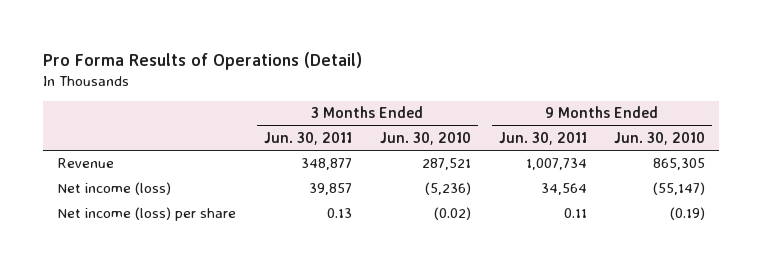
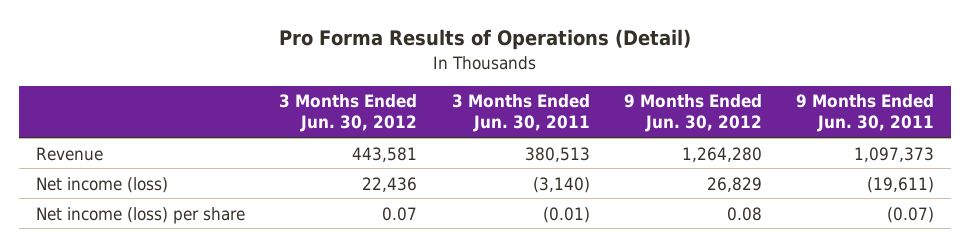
[379,131,471,145] Jun. 30, 2010 -> none
[614,131,706,145] Jun. 30, 2010 -> none
none -> [279,94,418,133] 3 Months Ended Jun. 30, 2012
none -> [623,94,762,133] 9 Months Ended Jun. 30, 2012
[300,158,352,171] 348,877 -> [524,146,590,162] 380,513
[525,158,587,171] 1,007,734 -> [854,146,935,162] 1,097,373
[308,183,352,196] 39,857 -> [532,176,590,193] (3,140)
[540,183,587,196] 34,564 -> [867,176,935,193] (19,611)
[326,208,352,219] 0.13 -> [542,206,590,223] (0.01)
[563,208,587,219] 0.11 -> [887,206,935,223] (0.07)

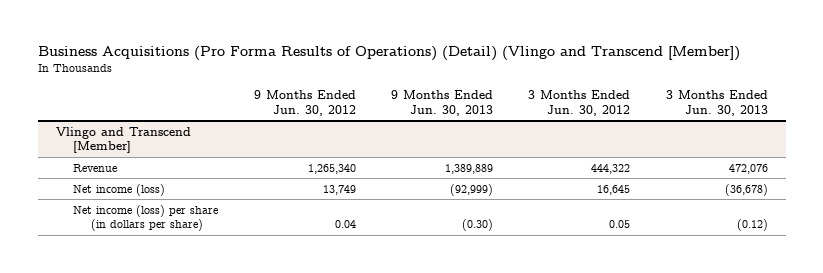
[279,29,692,51] Pro Forma Results of Operations (Detail) -> [37,46,740,62] Business Acquisitions (Pro Forma Results of Operations) (Detail) (Vlingo and Transcend [Member])
[451,94,590,133] 3 Months Ended Jun. 30, 2011 -> none
[796,94,935,133] 9 Months Ended Jun. 30, 2011 -> none
none -> [390,90,493,116] 9 Months Ended Jun. 30, 2013
none -> [665,90,768,116] 3 Months Ended Jun. 30, 2013
none -> [55,126,191,154] Vlingo and Transcend [Member]
[352,146,418,162] 443,581 -> [591,163,631,174] 444,322
[681,146,762,162] 1,264,280 -> [307,163,356,174] 1,265,340
[362,176,418,192] 22,436 -> [597,184,631,195] 16,645
[706,176,762,192] 26,829 -> [322,184,356,195] 13,749
[35,206,245,224] Net income (loss) per share -> [73,204,219,232] Net income (loss) per share (in dollars per share)
[382,206,418,221] 0.07 -> [609,220,631,229] 0.05
[726,206,762,221] 0.08 -> [334,220,356,229] 0.04

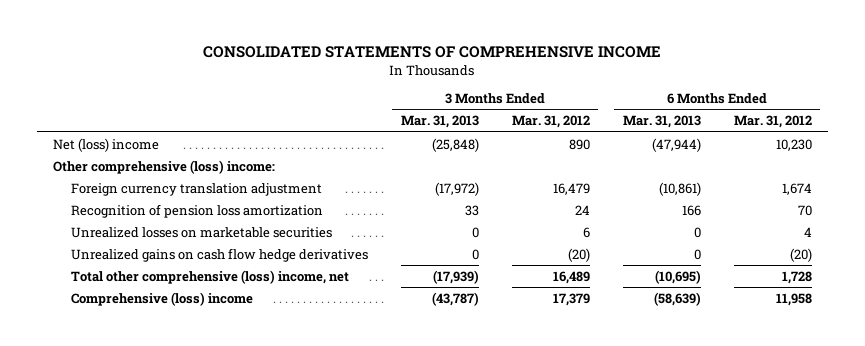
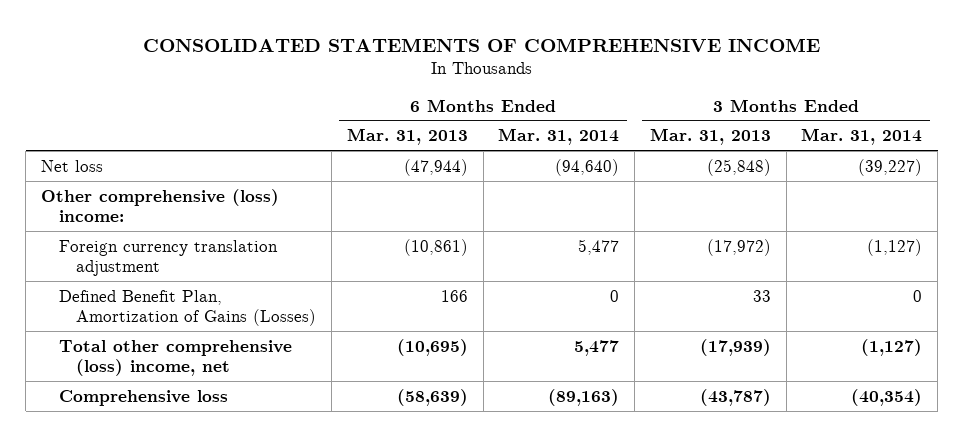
[511,115,590,129] Mar. 31, 2012 -> none
[733,115,812,129] Mar. 31, 2012 -> none
none -> [498,128,620,146] Mar. 31, 2014
none -> [801,128,923,146] Mar. 31, 2014
[53,137,160,152] Net (loss) income -> [41,159,104,172] Net loss
[70,226,332,238] Unrealized losses on marketable securities -> none
[70,247,368,262] Unrealized gains on cash flow hedge derivatives -> none
[70,203,323,218] Recognition of pension loss amortization -> [58,289,317,327] Defined Benefit Plan, Amortization of Gains (Losses)
[70,291,253,306] Comprehensive (loss) income -> [58,389,228,406] Comprehensive loss

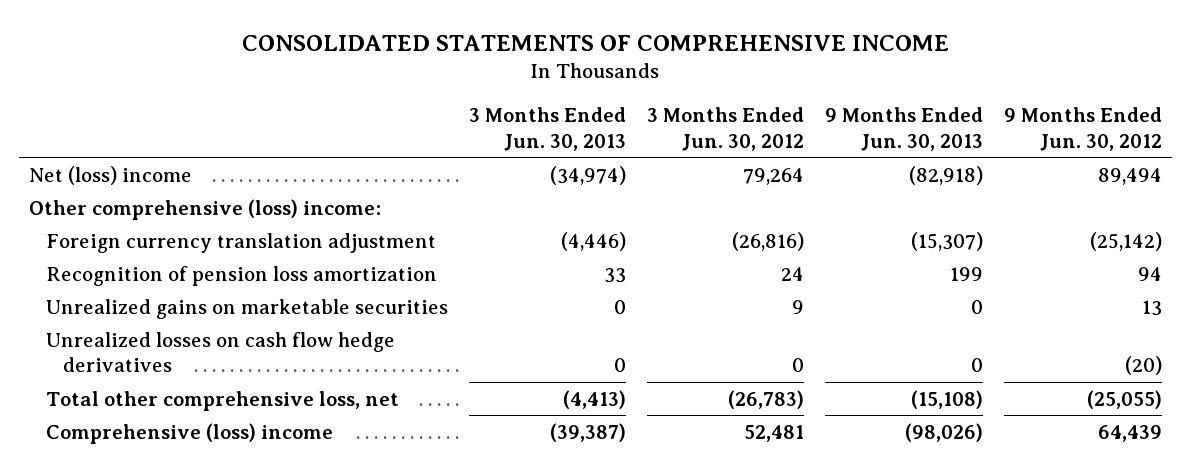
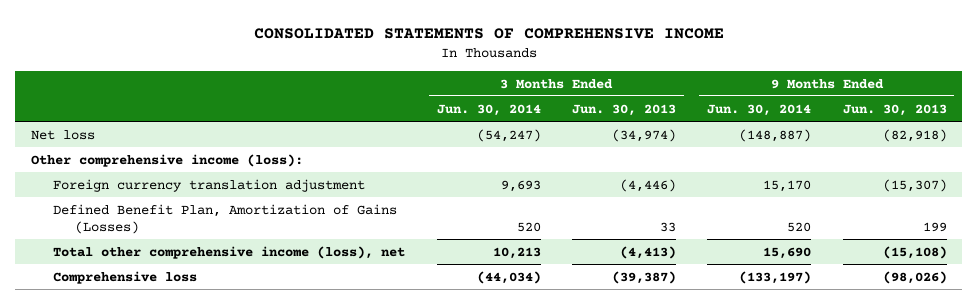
[646,107,804,152] 3 Months Ended Jun. 30, 2012 -> none
[1003,107,1162,152] 9 Months Ended Jun. 30, 2012 -> none
none -> [436,103,541,116] Jun. 30, 2014
none -> [707,103,812,116] Jun. 30, 2014
[29,165,193,185] Net (loss) income -> [31,129,96,140] Net loss
[29,198,382,220] Other comprehensive (loss) income: -> [31,153,304,167] Other comprehensive income (loss):
[46,298,449,319] Unrealized gains on marketable securities -> none
[46,331,396,373] Unrealized losses on cash flow hedge derivatives -> none
[46,265,438,286] Recognition of pension loss amortization -> [53,203,398,234] Defined Benefit Plan, Amortization of Gains (Losses)
[46,390,400,411] Total other comprehensive loss, net -> [53,245,406,259] Total other comprehensive income (loss), net
[46,422,334,444] Comprehensive (loss) income -> [53,270,198,284] Comprehensive loss

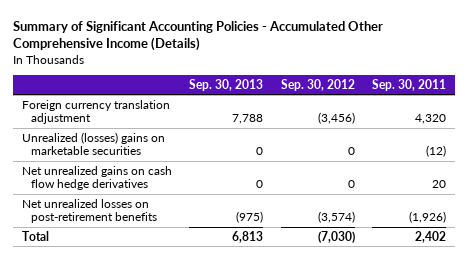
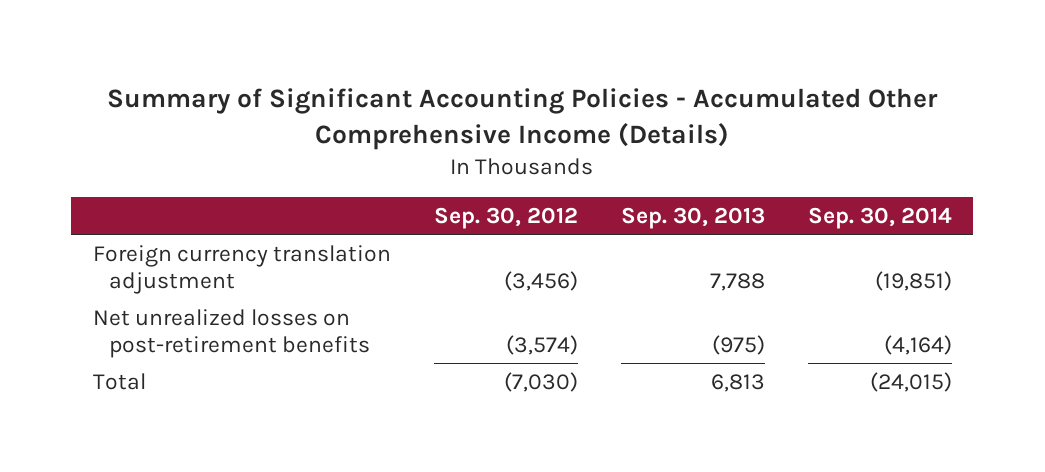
[372,78,447,91] Sep. 30, 2011 -> none
none -> [807,206,952,229] Sep. 30, 2014
[21,131,165,156] Unrealized (losses) gains on marketable securities -> none
[21,165,172,191] Net unrealized gains on cash flow hedge derivatives -> none

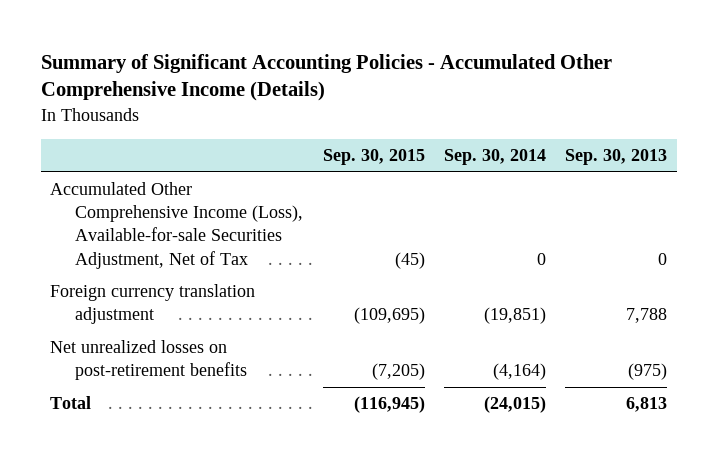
[433,206,578,229] Sep. 30, 2012 -> none
none -> [322,148,425,165] Sep. 30, 2015
none -> [50,182,304,269] Accumulated Other Comprehensive Income (Loss), Available-for-sale Securities Adjustment, Net of Tax

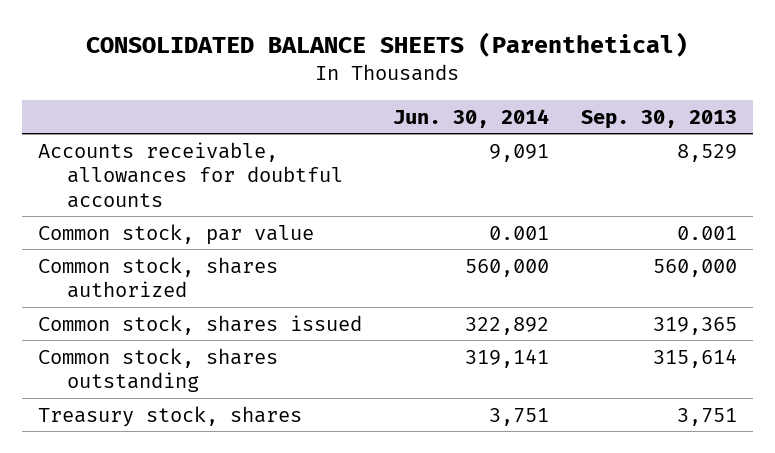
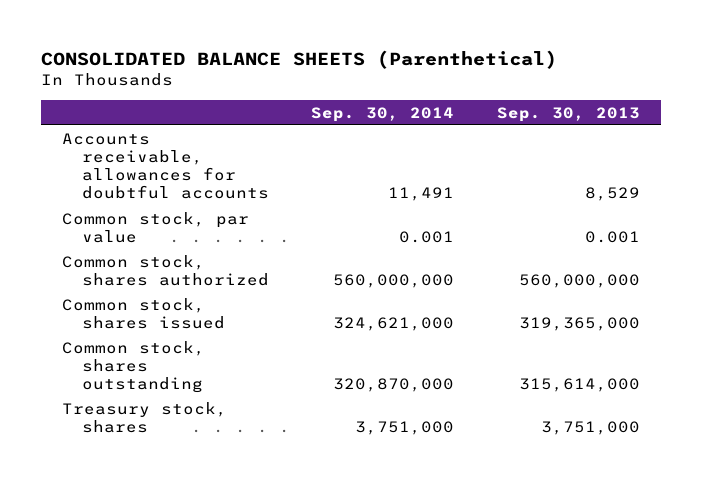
[393,108,550,128] Jun. 30, 2014 -> none
none -> [311,106,455,122] Sep. 30, 2014
[653,258,738,277] 560,000 -> [518,273,640,288] 560,000,000
[653,316,738,335] 319,365 -> [518,316,640,331] 319,365,000
[653,348,738,368] 315,614 -> [518,378,640,393] 315,614,000
[677,407,738,426] 3,751 -> [540,420,640,435] 3,751,000

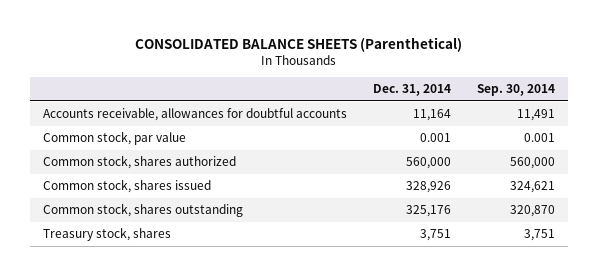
[496,106,640,122] Sep. 30, 2013 -> none
none -> [373,83,452,96] Dec. 31, 2014
[333,273,455,288] 560,000,000 -> [510,157,556,170] 560,000
[333,316,455,331] 324,621,000 -> [510,181,556,194] 324,621
[333,378,455,393] 320,870,000 -> [510,205,556,218] 320,870
[355,420,455,435] 3,751,000 -> [524,229,556,242] 3,751

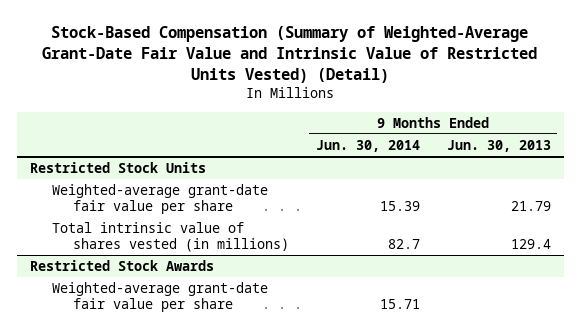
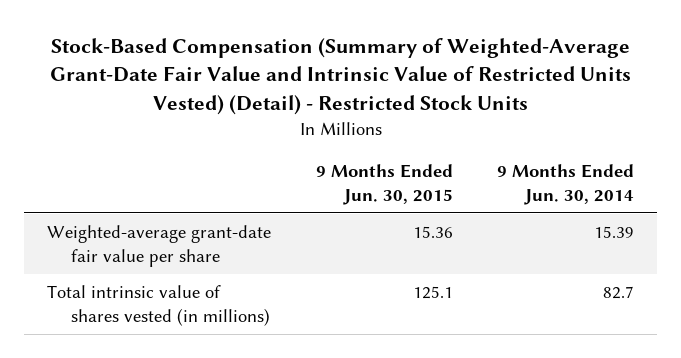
[42,25,538,83] Stock-Based Compensation (Summary of Weighted-Average Grant-Date Fair Value and Intrinsic Value of Restricted Units Vested) (Detail) -> [49,37,631,115] Stock-Based Compensation (Summary of Weighted-Average Grant-Date Fair Value and Intrinsic Value of Restricted Units Vested) (Detail) - Restricted Stock Units
[446,139,551,152] Jun. 30, 2013 -> none
none -> [315,164,453,205] 9 Months Ended Jun. 30, 2015
[30,162,207,174] Restricted Stock Units -> none
[30,260,215,272] Restricted Stock Awards -> none
[51,282,268,312] Weighted-average grant-date fair value per share -> none

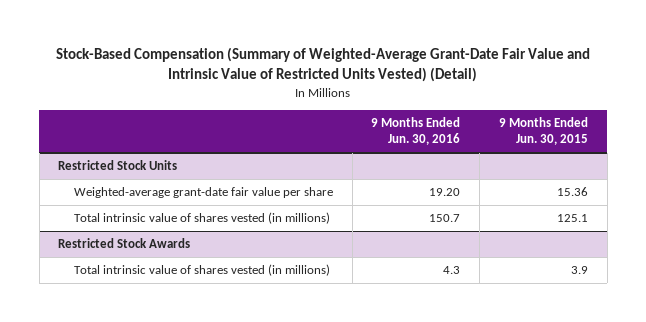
[49,37,631,115] Stock-Based Compensation (Summary of Weighted-Average Grant-Date Fair Value and Intrinsic Value of Restricted Units Vested) (Detail) - Restricted Stock Units -> [56,47,591,83] Stock-Based Compensation (Summary of Weighted-Average Grant-Date Fair Value and Intrinsic Value of Restricted Units Vested) (Detail)
[497,164,635,205] 9 Months Ended Jun. 30, 2014 -> none
none -> [371,116,461,146] 9 Months Ended Jun. 30, 2016
none -> [58,160,178,171] Restricted Stock Units
none -> [58,238,191,249] Restricted Stock Awards
none -> [74,264,331,277] Total intrinsic value of shares vested (in millions)

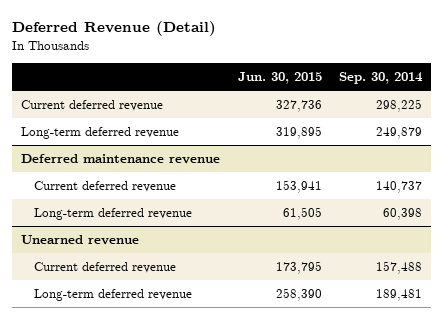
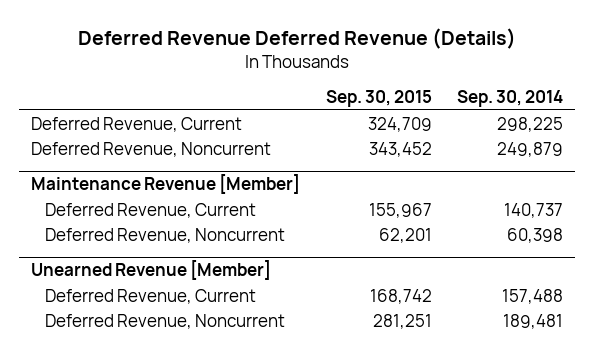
[11,21,216,37] Deferred Revenue (Detail) -> [78,27,517,49] Deferred Revenue Deferred Revenue (Details)
[237,72,322,85] Jun. 30, 2015 -> none
none -> [325,90,432,108] Sep. 30, 2015
[20,99,163,111] Current deferred revenue -> [31,116,243,132] Deferred Revenue, Current
[20,126,179,139] Long-term deferred revenue -> [31,141,272,157] Deferred Revenue, Noncurrent
[20,153,220,164] Deferred maintenance revenue -> [31,174,301,195] Maintenance Revenue [Member]
[34,180,177,192] Current deferred revenue -> [45,202,257,218] Deferred Revenue, Current
[34,207,193,220] Long-term deferred revenue -> [45,227,286,243] Deferred Revenue, Noncurrent
[20,234,139,245] Unearned revenue -> [31,260,272,281] Unearned Revenue [Member]
[34,261,177,273] Current deferred revenue -> [45,288,257,304] Deferred Revenue, Current
[34,288,193,301] Long-term deferred revenue -> [45,313,286,329] Deferred Revenue, Noncurrent

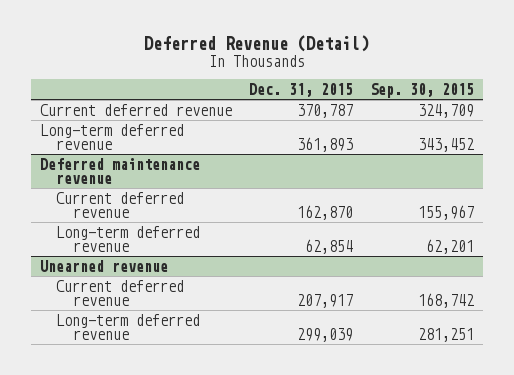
[78,27,517,49] Deferred Revenue Deferred Revenue (Details) -> [143,35,369,53] Deferred Revenue (Detail)
[456,90,563,108] Sep. 30, 2014 -> none
none -> [248,82,353,97] Dec. 31, 2015
[31,116,243,132] Deferred Revenue, Current -> [39,103,232,116] Current deferred revenue
[31,141,272,157] Deferred Revenue, Noncurrent -> [39,123,184,151] Long-term deferred revenue
[31,174,301,195] Maintenance Revenue [Member] -> [39,157,200,185] Deferred maintenance revenue
[45,202,257,218] Deferred Revenue, Current -> [56,191,185,219] Current deferred revenue
[45,227,286,243] Deferred Revenue, Noncurrent -> [56,225,201,253] Long-term deferred revenue
[31,260,272,281] Unearned Revenue [Member] -> [39,259,168,272] Unearned revenue
[45,288,257,304] Deferred Revenue, Current -> [56,279,185,307] Current deferred revenue
[45,313,286,329] Deferred Revenue, Noncurrent -> [56,313,201,341] Long-term deferred revenue

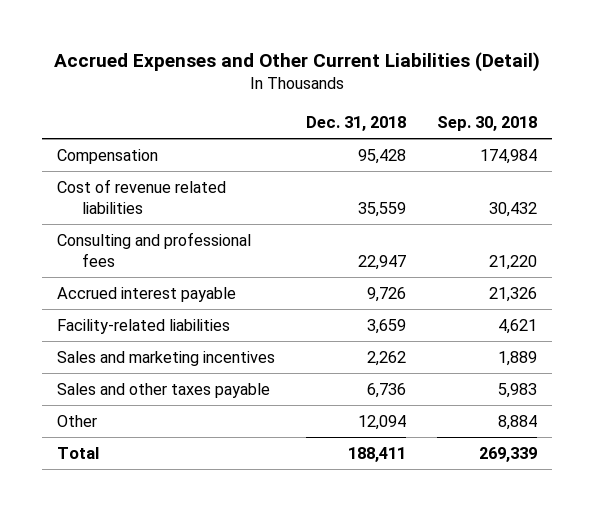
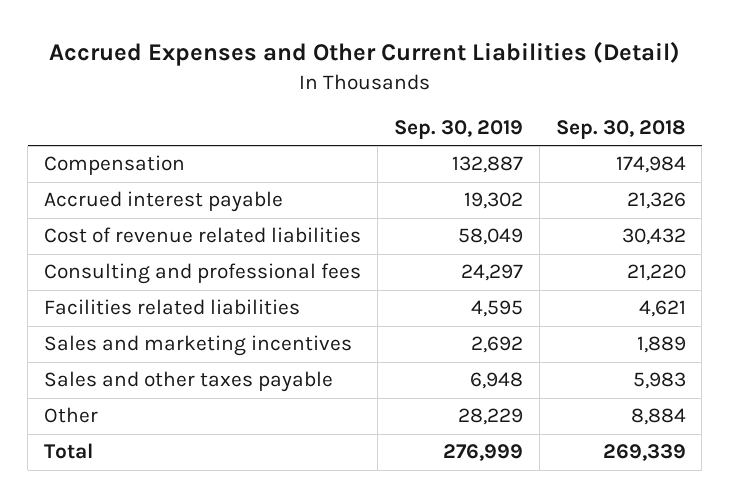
[306,115,407,131] Dec. 31, 2018 -> none
none -> [393,120,523,140] Sep. 30, 2019
[57,286,237,302] Accrued interest payable -> [44,191,284,213] Accrued interest payable
[57,318,231,334] Facility-related liabilities -> [44,299,301,316] Facilities related liabilities

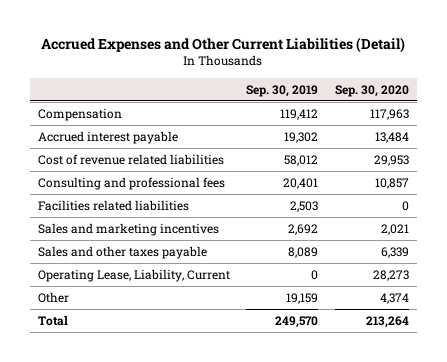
[555,120,686,140] Sep. 30, 2018 -> none
none -> [334,84,409,97] Sep. 30, 2020
[451,156,523,174] 132,887 -> [280,108,319,120] 119,412
[457,228,523,246] 58,049 -> [284,154,319,166] 58,012
[460,264,523,282] 24,297 -> [283,177,319,189] 20,401
[470,300,523,318] 4,595 -> [290,200,319,212] 2,503
[469,372,523,390] 6,948 -> [288,246,319,258] 8,089
none -> [38,268,231,282] Operating Lease, Liability, Current
[457,408,523,426] 28,229 -> [286,292,319,304] 19,159
[442,444,523,462] 276,999 -> [275,315,319,328] 249,570

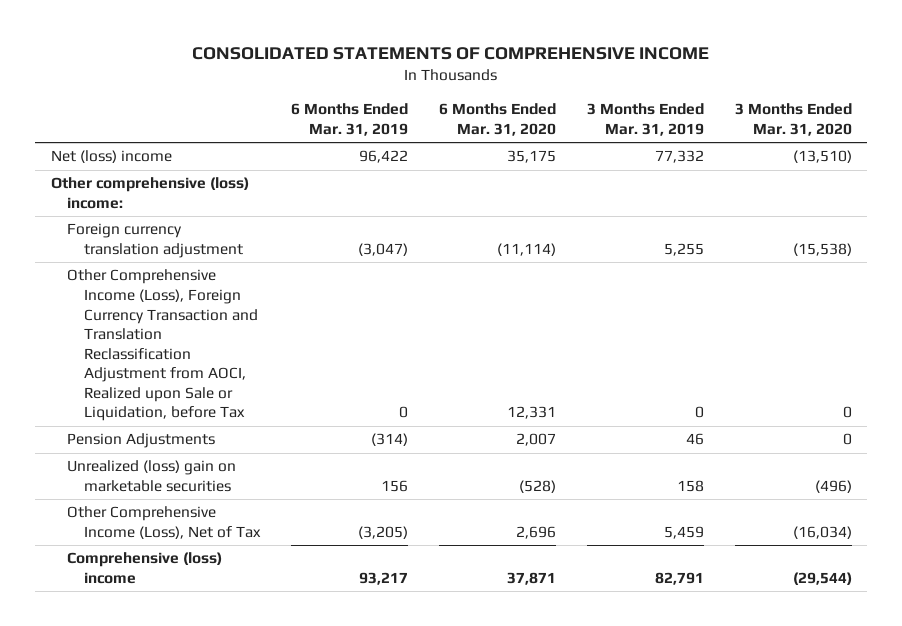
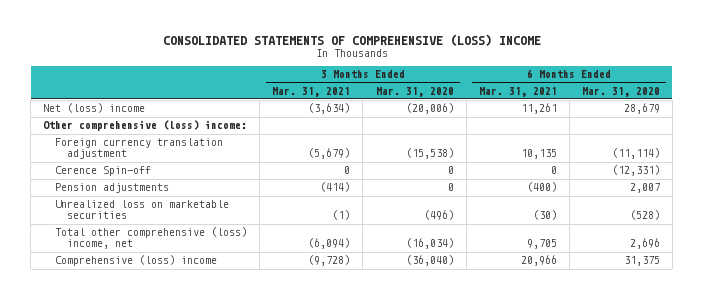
[192,47,710,61] CONSOLIDATED STATEMENTS OF COMPREHENSIVE INCOME -> [162,33,541,46] CONSOLIDATED STATEMENTS OF COMPREHENSIVE (LOSS) INCOME
[290,103,408,136] 6 Months Ended Mar. 31, 2019 -> none
[586,103,704,136] 3 Months Ended Mar. 31, 2019 -> none
none -> [272,86,351,97] Mar. 31, 2021
none -> [478,86,557,97] Mar. 31, 2021
[506,150,556,164] 35,175 -> [623,103,660,115] 28,679
[792,150,852,164] (13,510) -> [405,103,454,115] (20,006)
[67,269,258,422] Other Comprehensive Income (Loss), Foreign Currency Transaction and Translation Reclassification Adjustment from AOCI, Realized upon Sale or Liquidation, before Tax -> none
none -> [54,166,151,177] Cerence Spin-off
[67,433,216,449] Pension Adjustments -> [54,183,169,194] Pension adjustments
[67,460,237,493] Unrealized (loss) gain on marketable securities -> [54,200,229,220] Unrealized loss on marketable securities
[67,506,261,540] Other Comprehensive Income (Loss), Net of Tax -> [54,227,247,250] Total other comprehensive (loss) income, net
[506,572,556,586] 37,871 -> [623,256,660,267] 31,375
[792,572,852,586] (29,544) -> [405,255,454,267] (36,040)

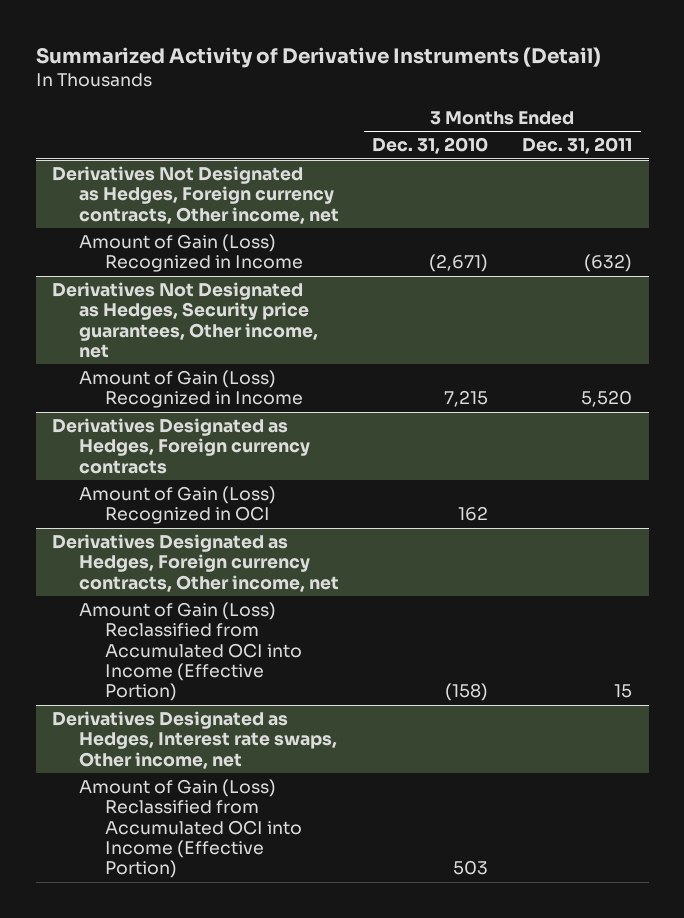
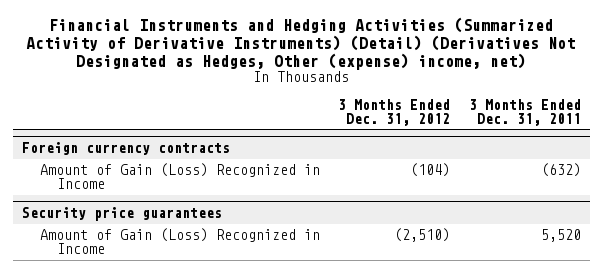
[35,46,601,68] Summarized Activity of Derivative Instruments (Detail) -> [26,17,576,70] Financial Instruments and Hedging Activities (Summarized Activity of Derivative Instruments) (Detail) (Derivatives Not Designated as Hedges, Other (expense) income, net)
[372,137,489,155] Dec. 31, 2010 -> none
none -> [338,98,451,126] 3 Months Ended Dec. 31, 2012
[52,166,339,224] Derivatives Not Designated as Hedges, Foreign currency contracts, Other income, net -> none
none -> [22,142,231,156] Foreign currency contracts
[52,282,318,359] Derivatives Not Designated as Hedges, Security price guarantees, Other income, net -> none
none -> [22,207,223,222] Security price guarantees
[52,418,310,474] Derivatives Designated as Hedges, Foreign currency contracts -> none
[78,486,276,525] Amount of Gain (Loss) Recognized in OCI -> none
[52,534,339,592] Derivatives Designated as Hedges, Foreign currency contracts, Other income, net -> none
[78,602,303,702] Amount of Gain (Loss) Reclassified from Accumulated OCI into Income (Effective Portion) -> none
[52,711,337,769] Derivatives Designated as Hedges, Interest rate swaps, Other income, net -> none
[78,779,303,879] Amount of Gain (Loss) Reclassified from Accumulated OCI into Income (Effective Portion) -> none

